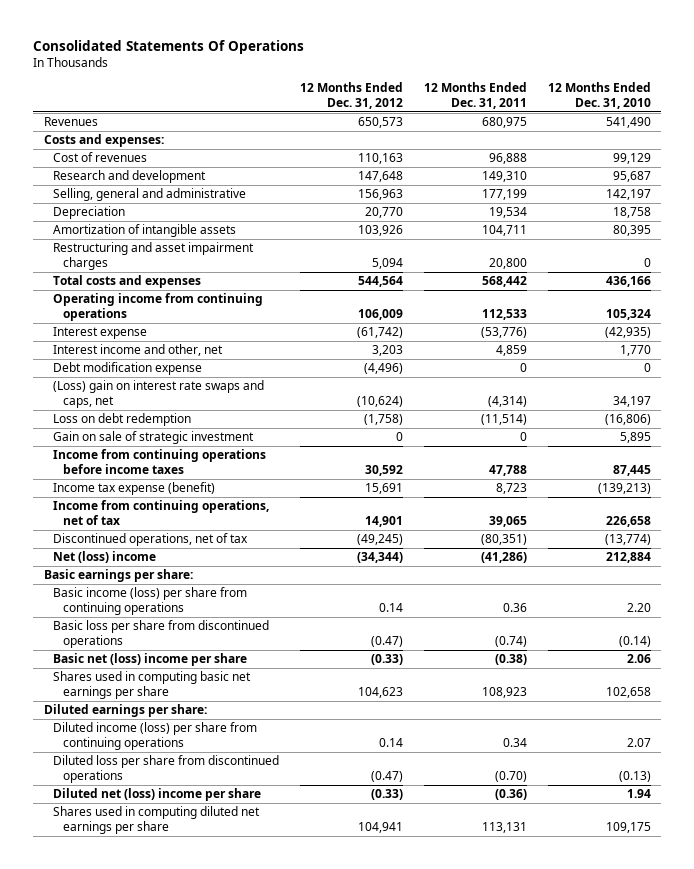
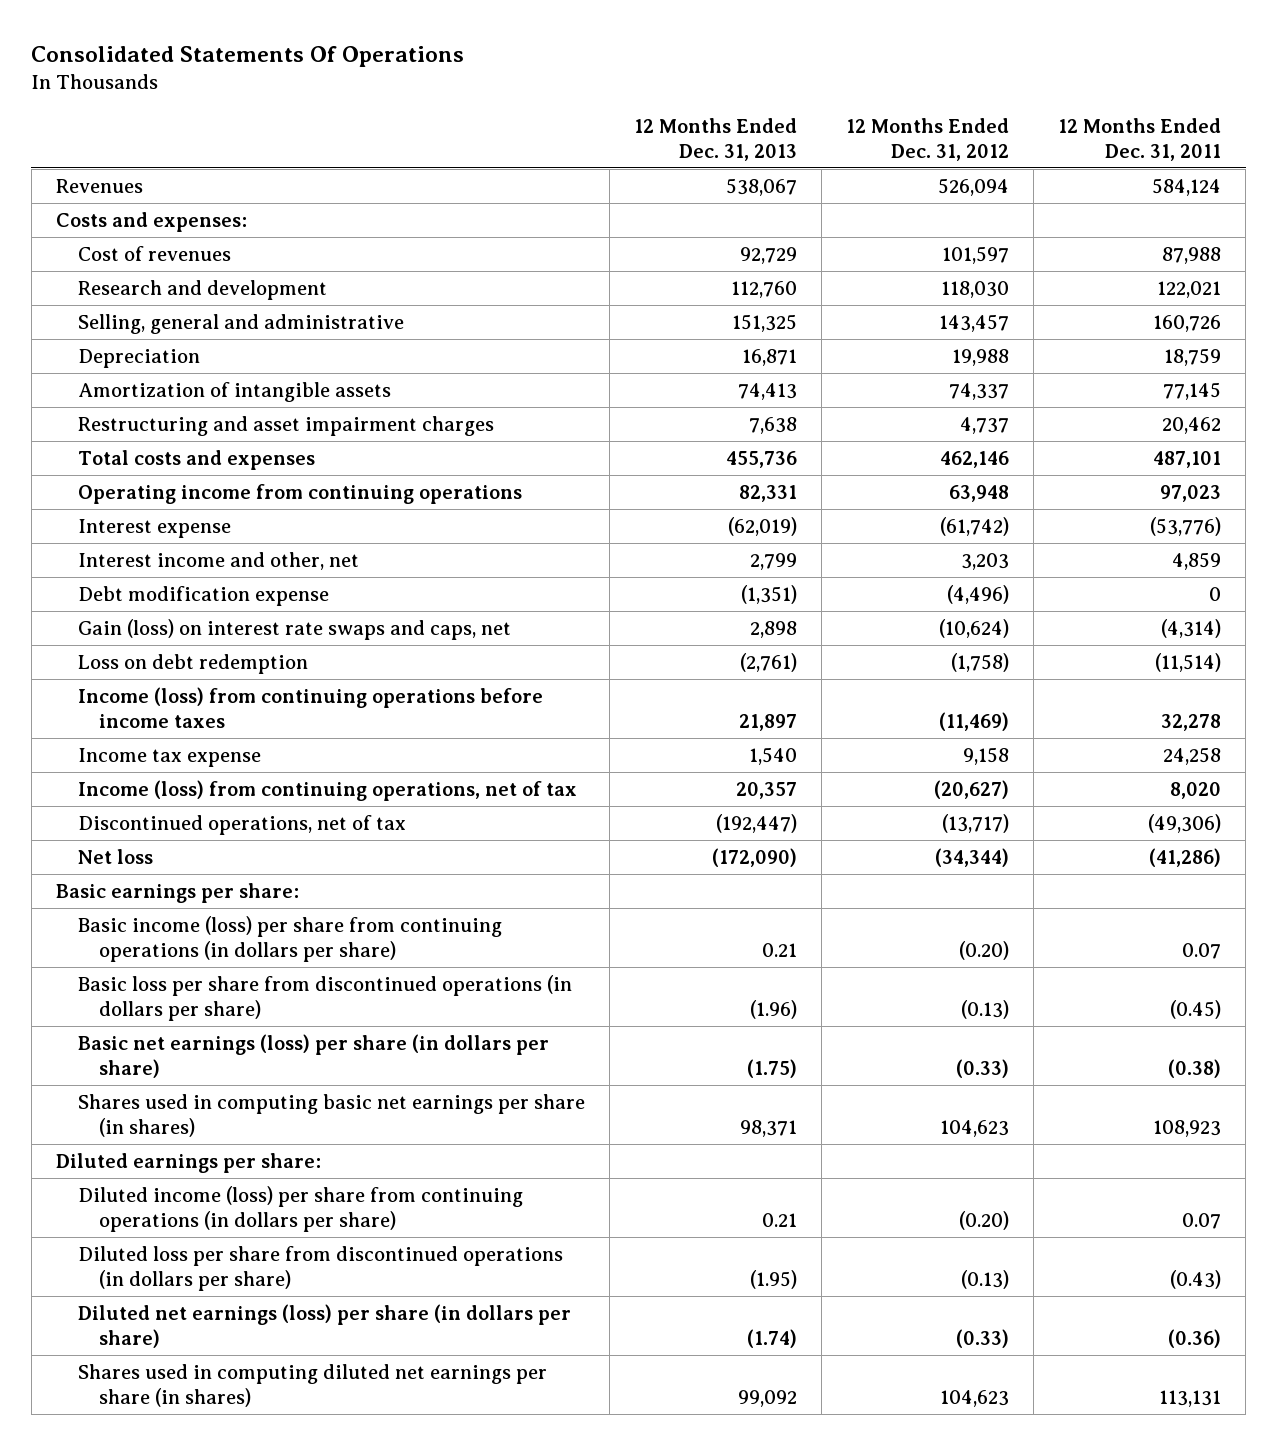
[547,82,651,110] 12 Months Ended Dec. 31, 2010 -> none
none -> [633,117,797,162] 12 Months Ended Dec. 31, 2013
[357,117,403,129] 650,573 -> [937,177,1009,196] 526,094
[481,117,527,129] 680,975 -> [1152,177,1222,196] 584,124
[357,153,403,165] 110,163 -> [941,245,1009,264] 101,597
[488,153,527,165] 96,888 -> [1162,246,1222,264] 87,988
[357,171,403,183] 147,648 -> [940,280,1009,298] 118,030
[481,171,527,183] 149,310 -> [1157,280,1222,298] 122,021
[357,189,403,201] 156,963 -> [938,313,1009,332] 143,457
[481,189,527,201] 177,199 -> [1153,314,1222,332] 160,726
[364,207,403,219] 20,770 -> [951,348,1009,366] 19,988
[488,207,527,219] 19,534 -> [1164,347,1222,366] 18,759
[357,225,403,237] 103,926 -> [948,382,1009,400] 74,337
[481,225,527,237] 104,711 -> [1163,381,1222,400] 77,145
[371,257,403,269] 5,094 -> [959,416,1009,434] 4,737
[488,257,527,269] 20,800 -> [1162,416,1222,434] 20,462
[357,276,403,288] 544,564 -> [939,450,1009,468] 462,146
[481,276,527,288] 568,442 -> [1153,450,1222,468] 487,101
[357,308,403,320] 106,009 -> [948,484,1009,502] 63,948
[481,308,527,320] 112,533 -> [1160,484,1222,502] 97,023
[53,380,265,408] (Loss) gain on interest rate swaps and caps, net -> [77,618,511,640] Gain (loss) on interest rate swaps and caps, net
[53,431,255,445] Gain on sale of strategic investment -> none
[53,449,267,474] Income from continuing operations before income taxes -> [77,686,543,728] Income (loss) from continuing operations before income taxes
[364,464,403,476] 30,592 -> [938,711,1009,731] (11,469)
[488,464,527,476] 47,788 -> [1161,713,1222,731] 32,278
[53,482,216,496] Income tax expense (benefit) -> [77,747,261,767] Income tax expense
[364,483,403,495] 15,691 -> [962,746,1009,765] 9,158
[495,483,527,495] 8,723 -> [1163,746,1222,765] 24,258
[53,500,270,525] Income from continuing operations, net of tax -> [77,779,577,801] Income (loss) from continuing operations, net of tax
[364,515,403,527] 14,901 -> [933,779,1009,799] (20,627)
[488,515,527,527] 39,065 -> [1170,781,1222,799] 8,020
[356,534,403,546] (49,245) -> [941,813,1009,833] (13,717)
[480,534,527,546] (80,351) -> [1148,813,1222,833] (49,306)
[53,551,157,564] Net (loss) income -> [77,848,153,864] Net loss
[53,587,248,615] Basic income (loss) per share from continuing operations -> [77,915,502,962] Basic income (loss) per share from continuing operations (in dollars per share)
[378,602,403,612] 0.14 -> [958,940,1009,960] (0.20)
[502,602,527,612] 0.36 -> [1182,942,1222,959] 0.07
[53,620,270,648] Basic loss per share from discontinued operations -> [77,974,572,1021] Basic loss per share from discontinued operations (in dollars per share)
[370,635,403,647] (0.47) -> [960,999,1009,1019] (0.13)
[494,635,527,647] (0.74) -> [1170,999,1222,1019] (0.45)
[53,653,248,667] Basic net (loss) income per share -> [77,1033,549,1078] Basic net earnings (loss) per share (in dollars per share)
[53,671,252,699] Shares used in computing basic net earnings per share -> [77,1093,585,1137] Shares used in computing basic net earnings per share (in shares)
[53,722,258,750] Diluted income (loss) per share from continuing operations -> [77,1185,523,1232] Diluted income (loss) per share from continuing operations (in dollars per share)
[378,737,403,747] 0.14 -> [958,1210,1009,1230] (0.20)
[502,737,527,747] 0.34 -> [1182,1212,1222,1229] 0.07
[53,755,280,783] Diluted loss per share from discontinued operations -> [77,1245,563,1291] Diluted loss per share from discontinued operations (in dollars per share)
[370,770,403,782] (0.47) -> [960,1269,1009,1289] (0.13)
[494,770,527,782] (0.70) -> [1170,1269,1222,1289] (0.43)
[53,788,262,802] Diluted net (loss) income per share -> [77,1303,571,1348] Diluted net earnings (loss) per share (in dollars per share)
[53,806,261,834] Shares used in computing diluted net earnings per share -> [77,1363,547,1407] Shares used in computing diluted net earnings per share (in shares)
[357,821,403,833] 104,941 -> [939,1389,1009,1407] 104,623

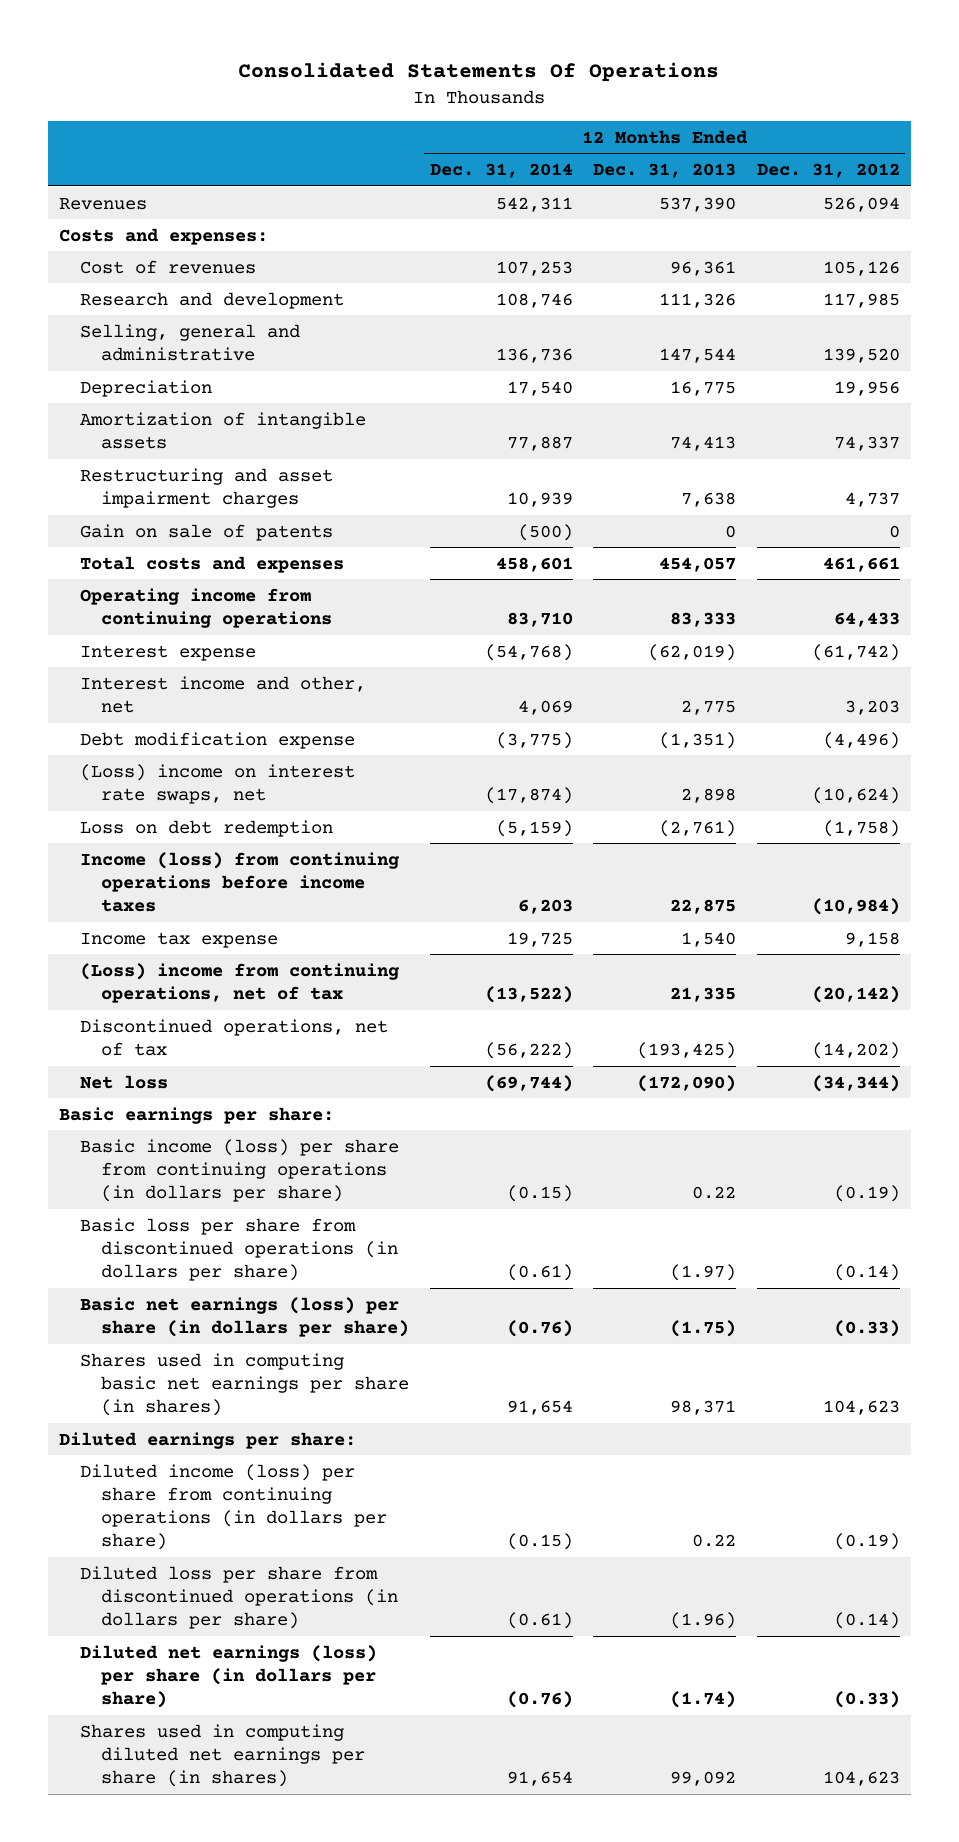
[1058,117,1222,162] 12 Months Ended Dec. 31, 2011 -> none
none -> [429,163,573,179] Dec. 31, 2014
[725,177,797,196] 538,067 -> [659,196,737,212] 537,390
[739,246,797,264] 92,729 -> [670,260,737,276] 96,361
[941,245,1009,264] 101,597 -> [823,260,901,276] 105,126
[730,280,797,298] 112,760 -> [659,292,737,308] 111,326
[940,280,1009,298] 118,030 -> [823,292,901,308] 117,985
[731,313,797,332] 151,325 -> [659,347,737,363] 147,544
[938,313,1009,332] 143,457 -> [823,347,901,363] 139,520
[741,348,797,366] 16,871 -> [670,380,737,396] 16,775
[951,348,1009,366] 19,988 -> [834,380,901,396] 19,956
none -> [79,523,333,541] Gain on sale of patents
[725,450,797,468] 455,736 -> [659,556,737,572] 454,057
[939,450,1009,468] 462,146 -> [823,556,901,572] 461,661
[738,484,797,502] 82,331 -> [670,611,737,627] 83,333
[948,484,1009,502] 63,948 -> [834,611,901,627] 64,433
[749,552,797,570] 2,799 -> [681,699,737,715] 2,775
[77,618,511,640] Gain (loss) on interest rate swaps and caps, net -> [79,763,355,804] (Loss) income on interest rate swaps, net
[738,713,797,731] 21,897 -> [670,899,737,915] 22,875
[938,711,1009,731] (11,469) -> [812,898,901,916] (10,984)
[77,779,577,801] Income (loss) from continuing operations, net of tax -> [79,962,400,1003] (Loss) income from continuing operations, net of tax
[735,781,797,799] 20,357 -> [670,986,737,1002] 21,335
[933,779,1009,799] (20,627) -> [812,985,901,1003] (20,142)
[715,813,797,833] (192,447) -> [637,1041,737,1059] (193,425)
[941,813,1009,833] (13,717) -> [812,1041,901,1059] (14,202)
[761,942,797,957] 0.21 -> [692,1186,737,1200] 0.22
[958,940,1009,960] (0.20) -> [834,1185,901,1203] (0.19)
[749,999,797,1019] (1.96) -> [670,1264,737,1282] (1.97)
[960,999,1009,1019] (0.13) -> [834,1264,901,1282] (0.14)
[761,1212,797,1227] 0.21 -> [692,1534,737,1548] 0.22
[958,1210,1009,1230] (0.20) -> [834,1533,901,1551] (0.19)
[749,1269,797,1289] (1.95) -> [670,1612,737,1630] (1.96)
[960,1269,1009,1289] (0.13) -> [834,1612,901,1630] (0.14)

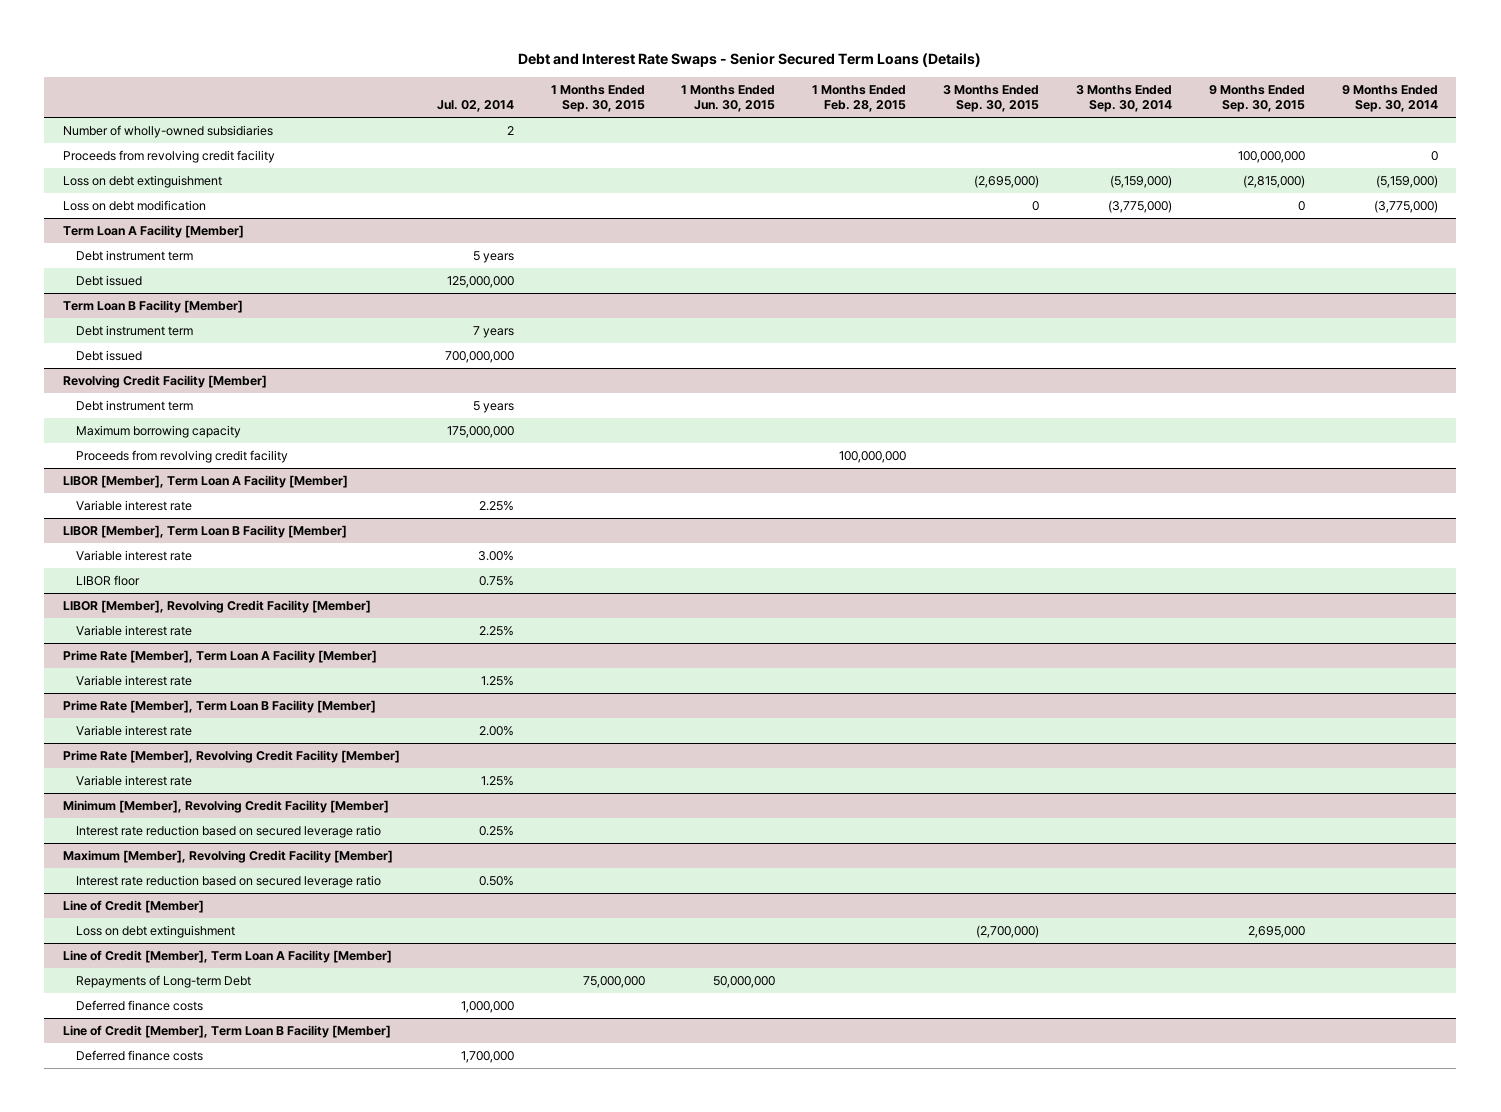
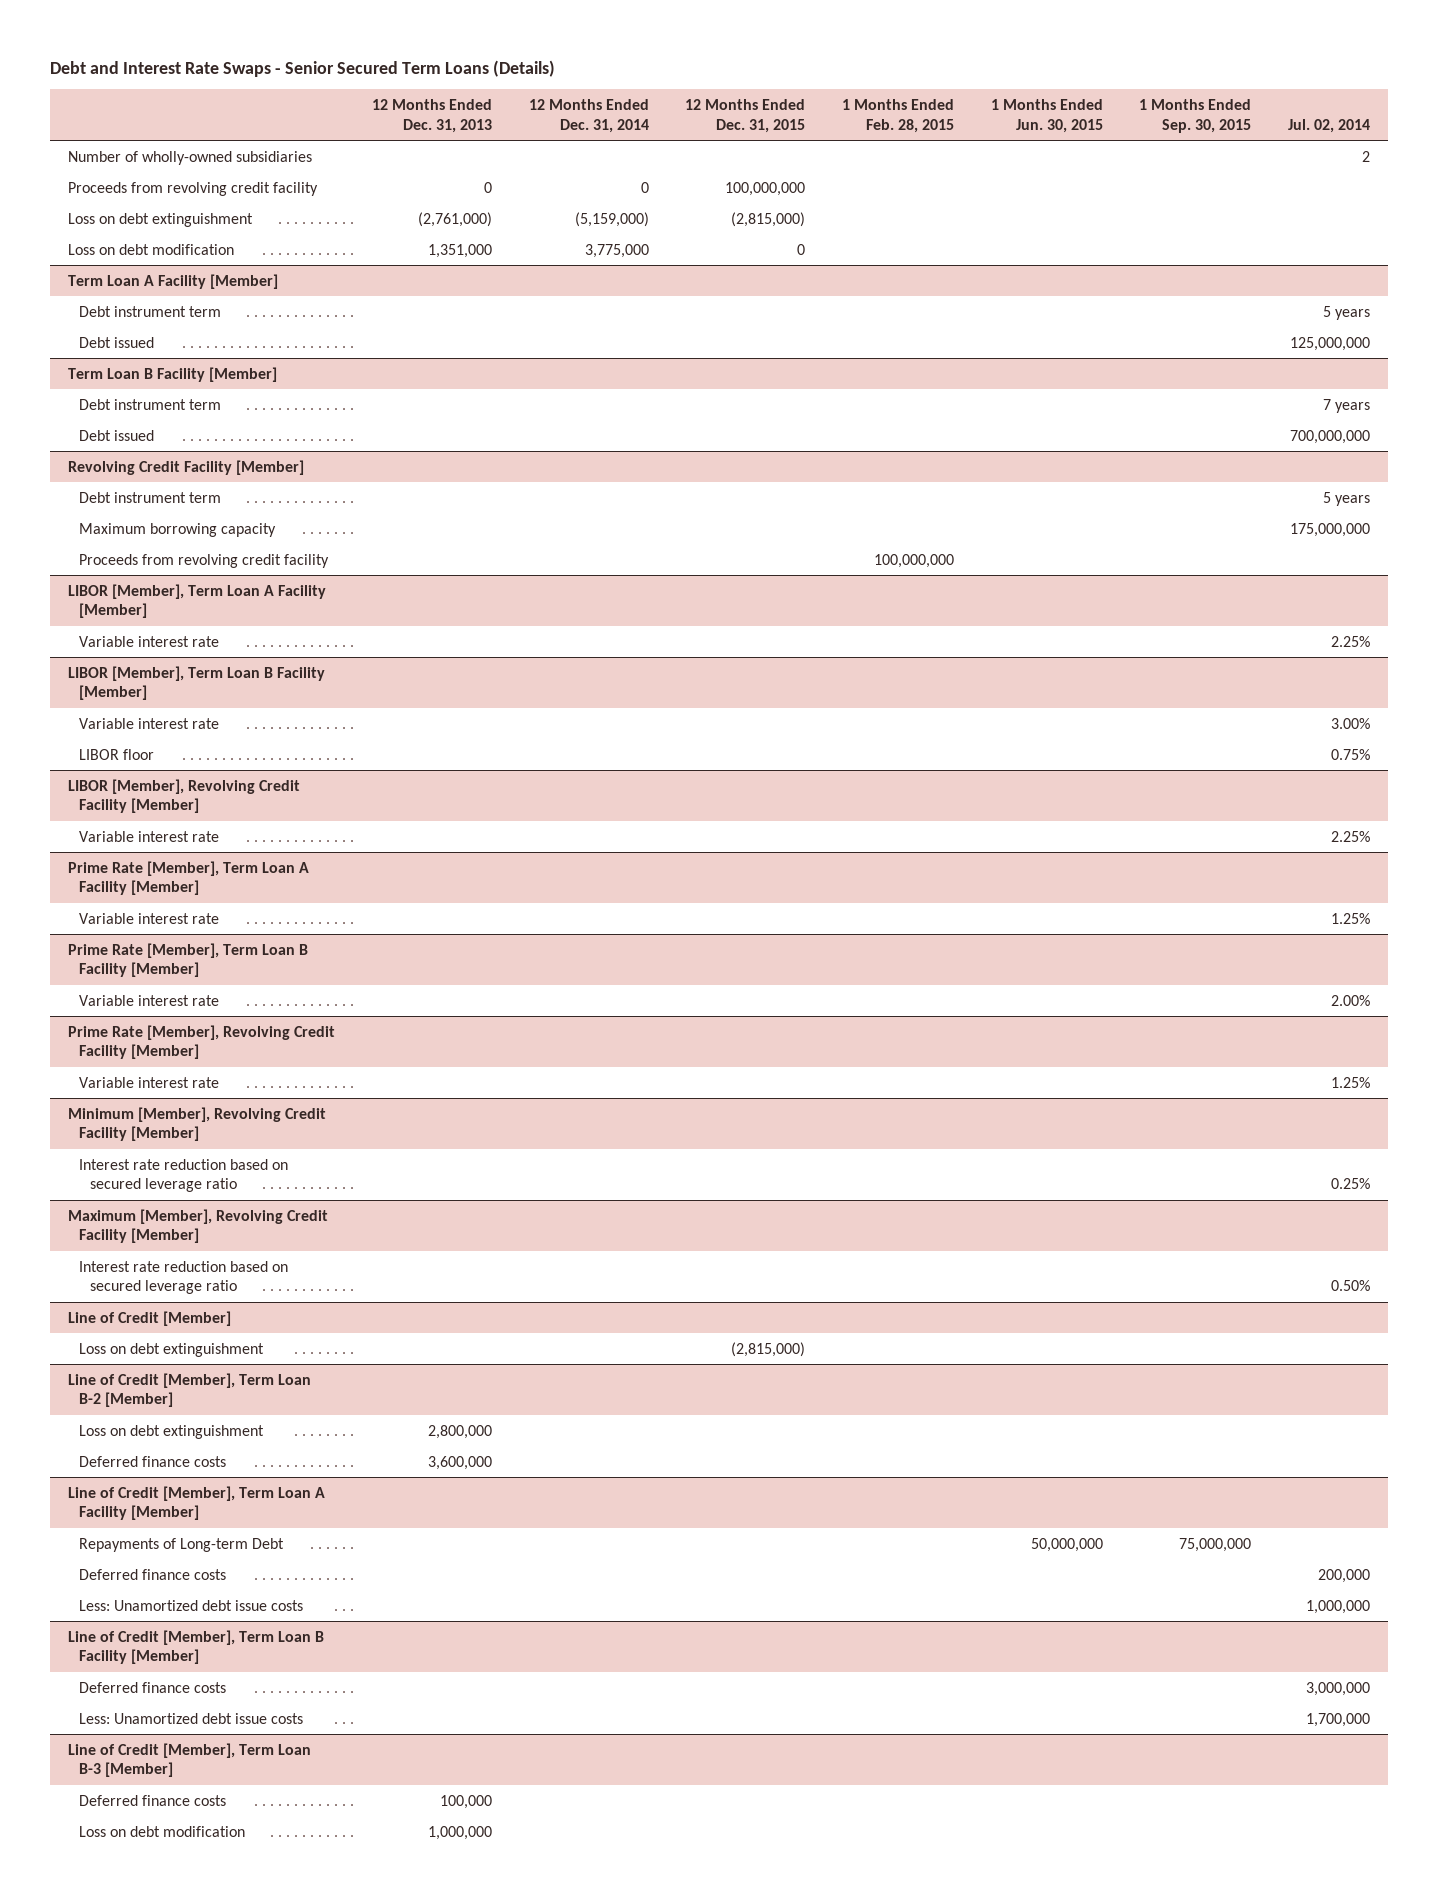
[943,84,1040,113] 3 Months Ended Sep. 30, 2015 -> none
[1076,84,1173,113] 3 Months Ended Sep. 30, 2014 -> none
[1208,84,1305,113] 9 Months Ended Sep. 30, 2015 -> none
[1341,84,1438,113] 9 Months Ended Sep. 30, 2014 -> none
none -> [371,99,492,133] 12 Months Ended Dec. 31, 2013
none -> [528,99,649,133] 12 Months Ended Dec. 31, 2014
none -> [685,99,806,133] 12 Months Ended Dec. 31, 2015
none -> [68,1372,312,1408] Line of Credit [Member], Term Loan B-2 [Member]
none -> [79,1424,265,1439] Loss on debt extinguishment
none -> [79,1455,227,1467] Deferred finance costs
[460,1000,514,1013] 1,000,000 -> [1318,1568,1371,1583] 200,000
none -> [79,1599,304,1611] Less: Unamortized debt issue costs
[460,1050,514,1063] 1,700,000 -> [1306,1681,1371,1696] 3,000,000
none -> [79,1712,304,1724] Less: Unamortized debt issue costs
none -> [68,1742,312,1778] Line of Credit [Member], Term Loan B-3 [Member]
none -> [79,1794,227,1806] Deferred finance costs
none -> [79,1825,246,1837] Loss on debt modification

